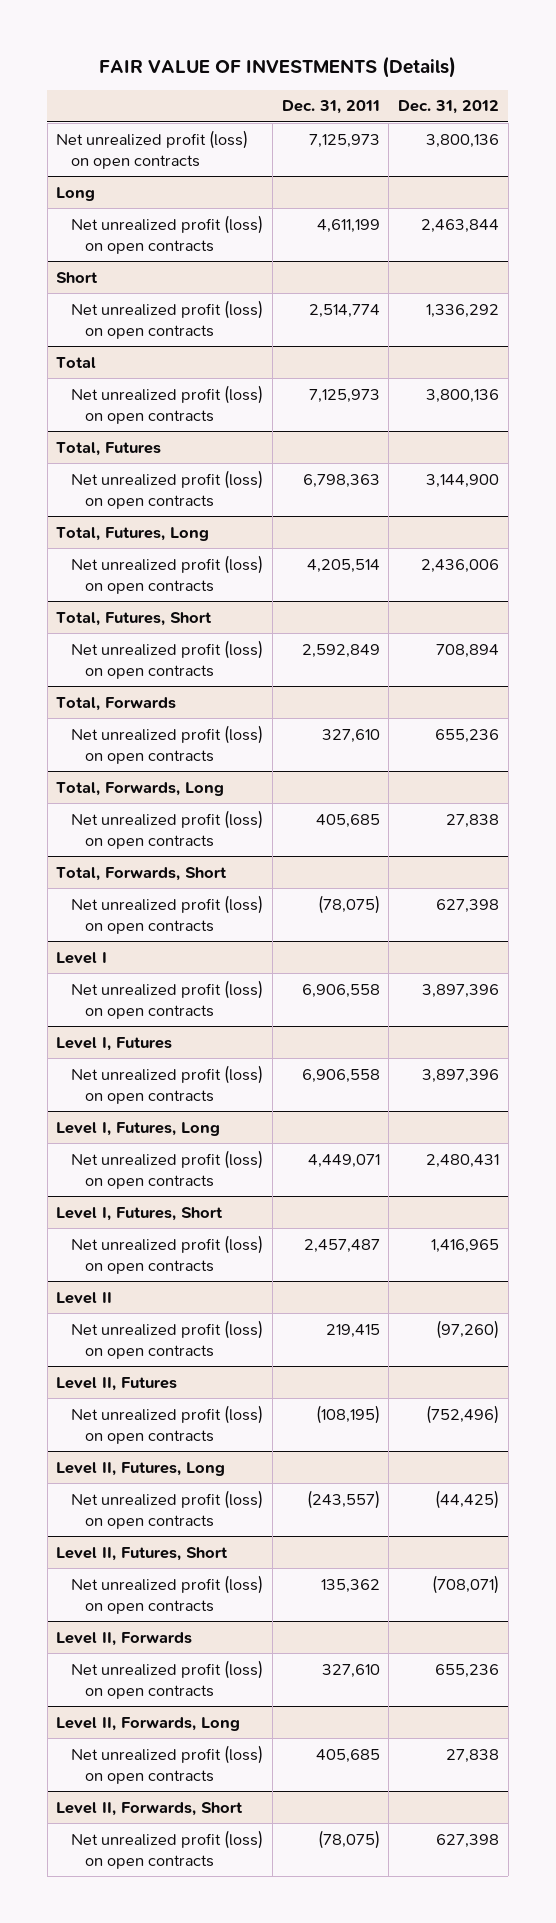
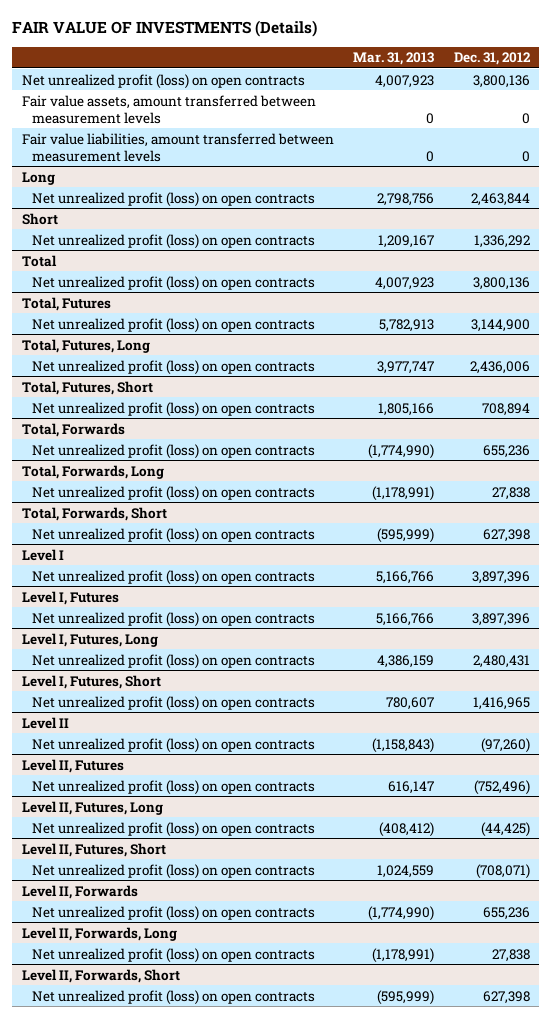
[281,100,380,115] Dec. 31, 2011 -> none
none -> [353,52,435,66] Mar. 31, 2013
none -> [21,94,316,124] Fair value assets, amount transferred between measurement levels
none -> [21,132,334,162] Fair value liabilities, amount transferred between measurement levels

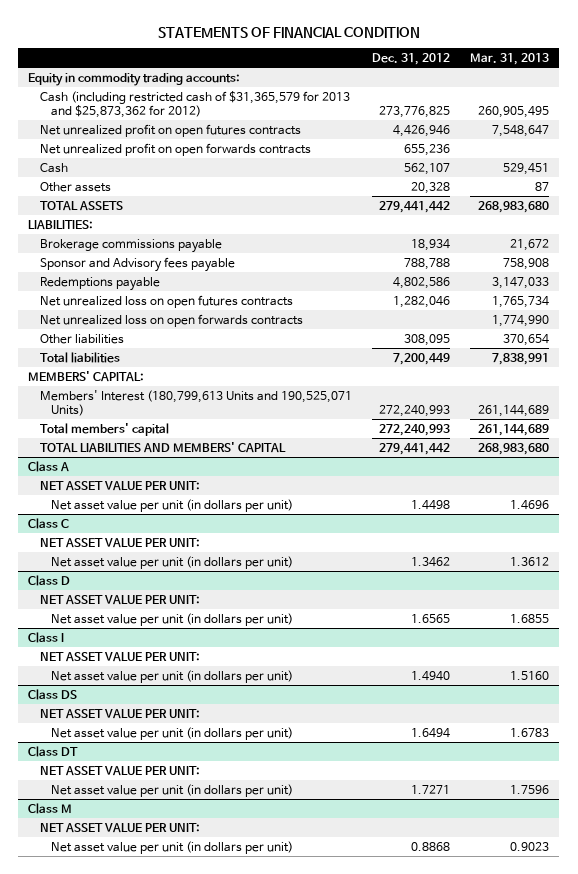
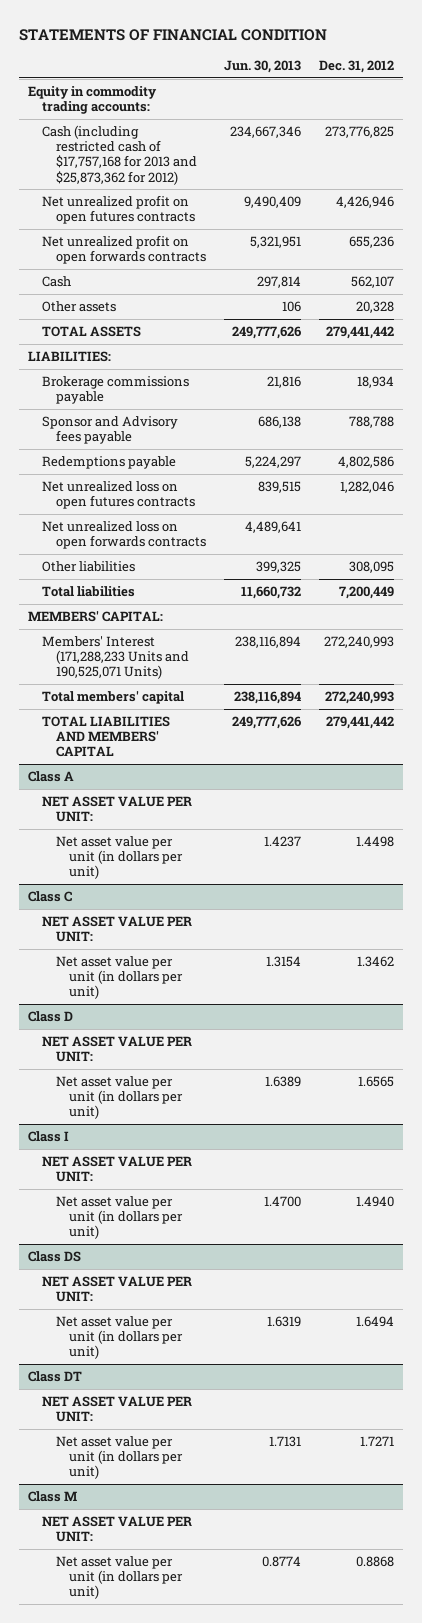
[470,53,550,66] Mar. 31, 2013 -> none
none -> [223,60,301,74] Jun. 30, 2013
[39,90,350,118] Cash (including restricted cash of $31,365,579 for 2013 and $25,873,362 for 2012) -> [42,125,197,185] Cash (including restricted cash of $17,757,168 for 2013 and $25,873,362 for 2012)
[39,389,352,416] Members' Interest (180,799,613 Units and 190,525,071 Units) -> [42,636,189,680] Members' Interest (171,288,233 Units and 190,525,071 Units)

